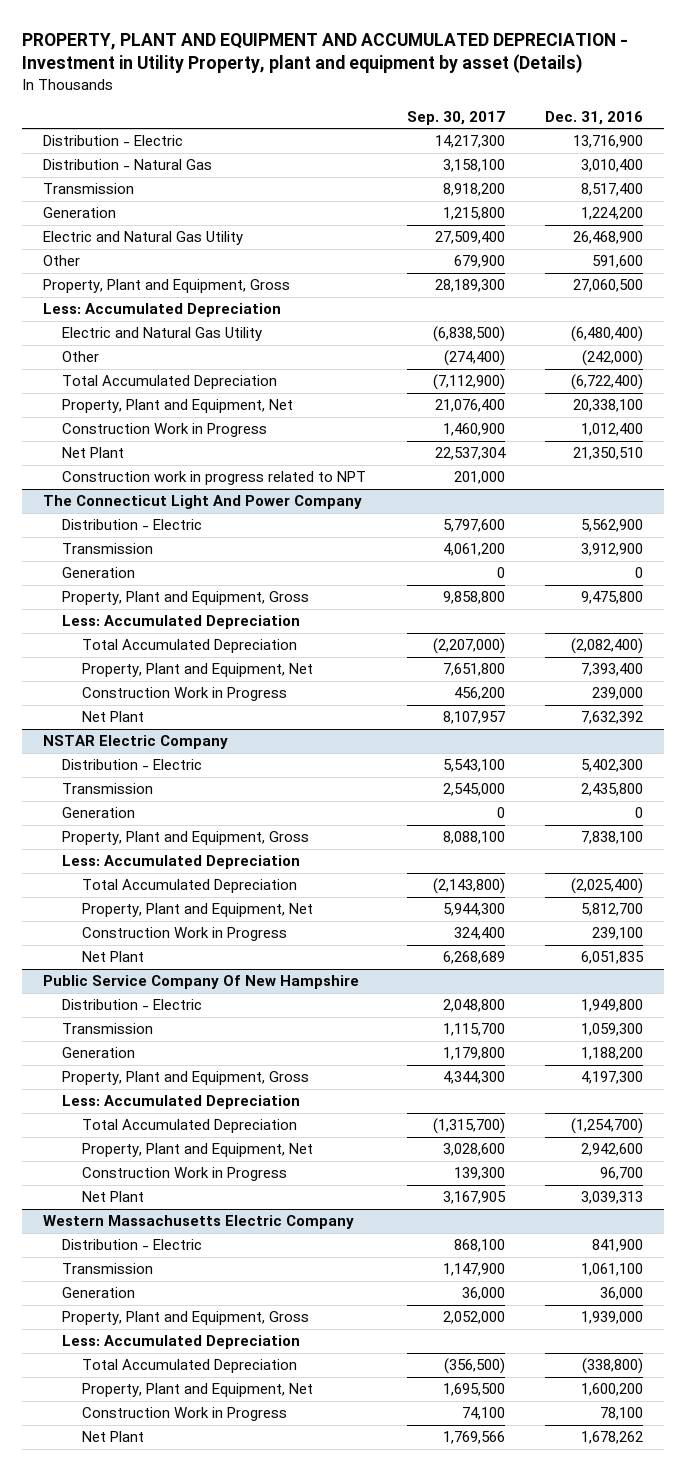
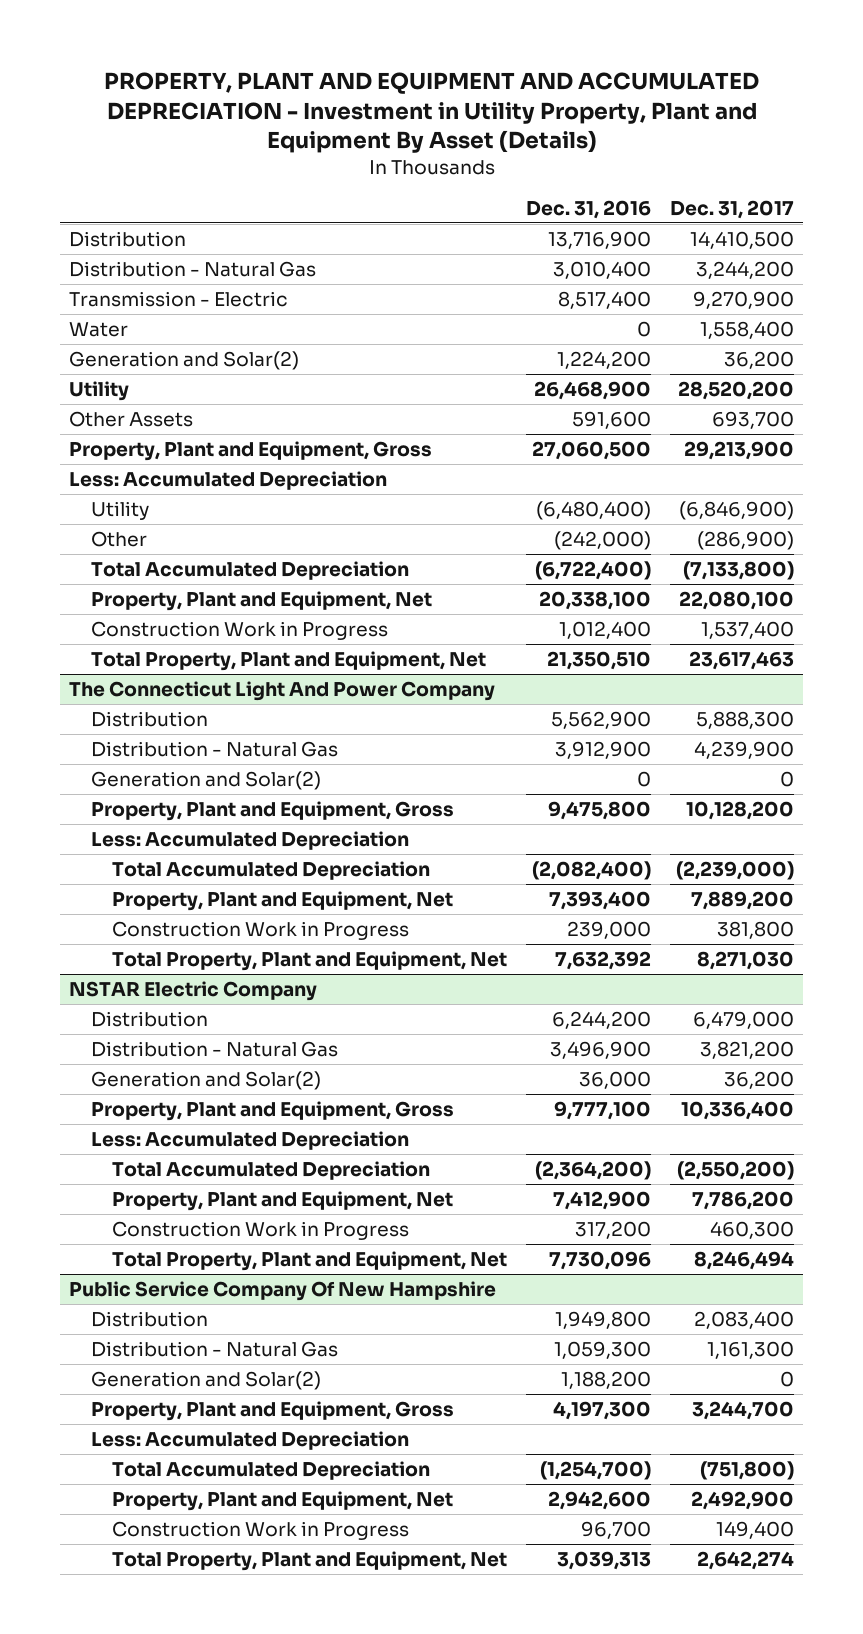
[22,32,629,74] PROPERTY, PLANT AND EQUIPMENT AND ACCUMULATED DEPRECIATION - Investment in Utility Property, plant and equipment by asset (Details) -> [103,72,759,154] PROPERTY, PLANT AND EQUIPMENT AND ACCUMULATED DEPRECIATION - Investment in Utility Property, Plant and Equipment By Asset (Details)
[406,110,505,125] Sep. 30, 2017 -> none
none -> [669,199,794,219] Dec. 31, 2017
[42,135,183,147] Distribution - Electric -> [69,230,187,247] Distribution
[42,183,134,195] Transmission -> [69,290,289,307] Transmission - Electric
none -> [69,321,129,337] Water
[42,207,116,219] Generation -> [69,350,300,370] Generation and Solar(2)
[42,231,243,246] Electric and Natural Gas Utility -> [69,380,130,401] Utility
[42,255,80,267] Other -> [69,410,194,427] Other Assets
[62,327,263,342] Electric and Natural Gas Utility -> [90,500,149,520] Utility
[62,471,367,486] Construction work in progress related to NPT -> none
[62,447,125,459] Net Plant -> [90,650,486,671] Total Property, Plant and Equipment, Net
[62,519,203,531] Distribution - Electric -> [90,710,208,727] Distribution
[62,543,154,555] Transmission -> [90,740,338,757] Distribution - Natural Gas
[62,567,136,579] Generation -> [90,770,321,790] Generation and Solar(2)
[82,711,145,723] Net Plant -> [111,950,507,971] Total Property, Plant and Equipment, Net
[62,783,154,795] Transmission -> none
[62,759,203,771] Distribution - Electric -> [90,1010,208,1027] Distribution
[581,759,644,773] 5,402,300 -> [551,1010,651,1029] 6,244,200
none -> [90,1040,338,1057] Distribution - Natural Gas
[62,807,136,819] Generation -> [90,1070,321,1090] Generation and Solar(2)
[635,807,644,819] 0 -> [578,1070,651,1089] 36,000
[581,831,644,845] 7,838,100 -> [553,1100,651,1120] 9,777,100
[571,878,644,895] (2,025,400) -> [534,1160,651,1180] (2,364,200)
[581,903,644,917] 5,812,700 -> [552,1190,651,1210] 7,412,900
[592,927,644,941] 239,100 -> [574,1220,651,1239] 317,200
[82,951,145,963] Net Plant -> [111,1250,507,1271] Total Property, Plant and Equipment, Net
[581,951,645,965] 6,051,835 -> [548,1250,651,1270] 7,730,096
[62,999,203,1011] Distribution - Electric -> [90,1310,208,1327] Distribution
[62,1023,154,1035] Transmission -> [90,1340,338,1357] Distribution - Natural Gas
[62,1047,136,1059] Generation -> [90,1370,321,1390] Generation and Solar(2)
[42,1215,354,1230] Western Massachusetts Electric Company -> none
[62,1239,203,1251] Distribution - Electric -> none
[62,1263,154,1275] Transmission -> none
[62,1287,136,1299] Generation -> none
[62,1311,310,1326] Property, Plant and Equipment, Gross -> none
[62,1335,301,1350] Less: Accumulated Depreciation -> none
[82,1359,298,1374] Total Accumulated Depreciation -> none
[82,1383,314,1398] Property, Plant and Equipment, Net -> none
[82,1407,288,1422] Construction Work in Progress -> none
[82,1431,145,1443] Net Plant -> none
[82,1191,145,1203] Net Plant -> [111,1550,507,1571] Total Property, Plant and Equipment, Net

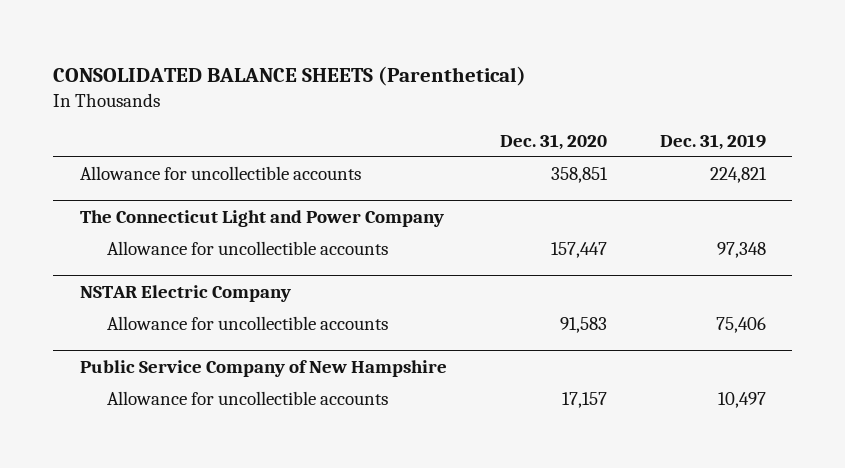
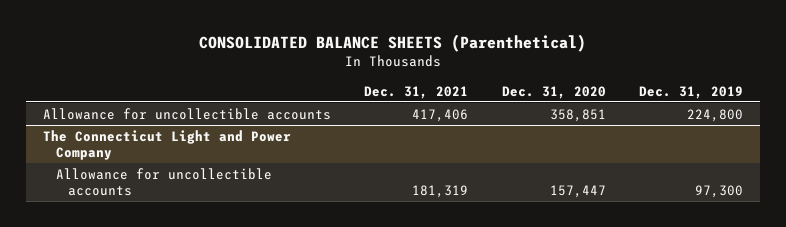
none -> [364,85,469,99] Dec. 31, 2021
[709,167,767,184] 224,821 -> [687,108,744,122] 224,800
[79,285,291,303] NSTAR Electric Company -> none
[106,316,388,331] Allowance for uncollectible accounts -> none
[79,360,447,378] Public Service Company of New Hampshire -> none
[106,391,388,406] Allowance for uncollectible accounts -> none
[716,242,766,259] 97,348 -> [695,185,744,199] 97,300

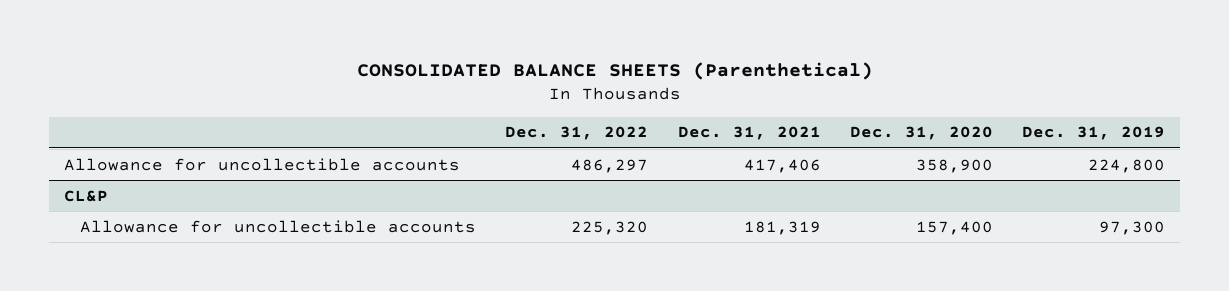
none -> [505,126,649,141] Dec. 31, 2022
[549,108,606,122] 358,851 -> [916,158,994,173] 358,900
[43,129,292,161] The Connecticut Light and Power Company -> [63,189,108,202] CL&P
[549,185,606,199] 157,447 -> [916,220,994,235] 157,400

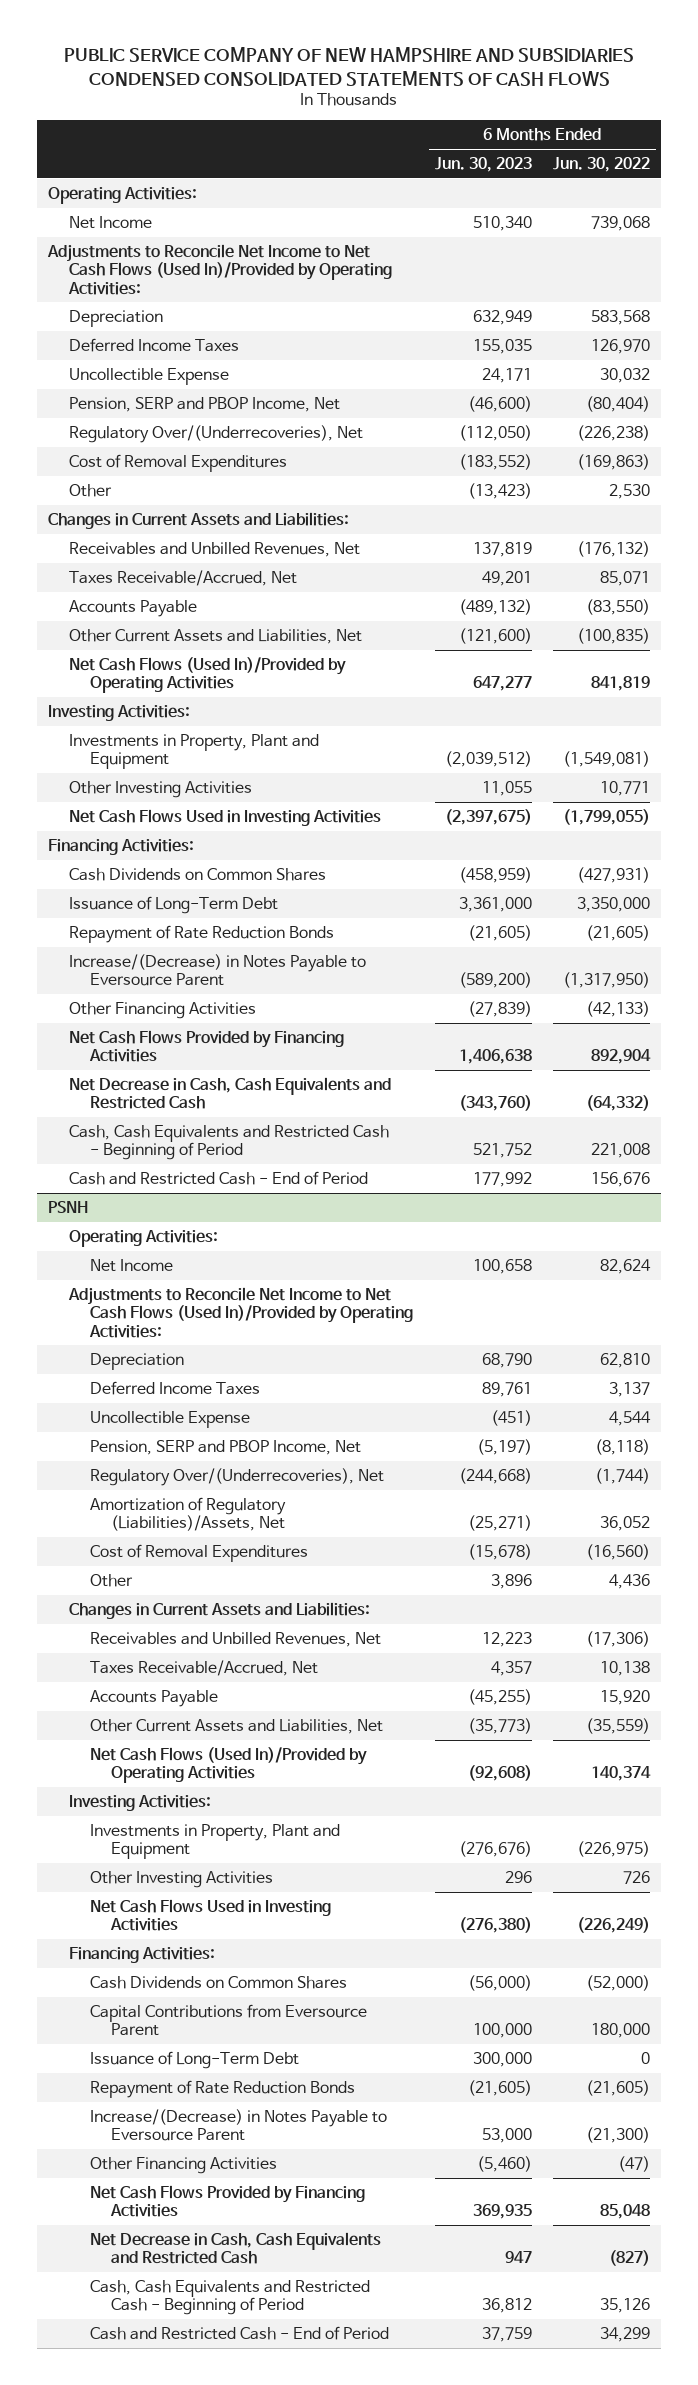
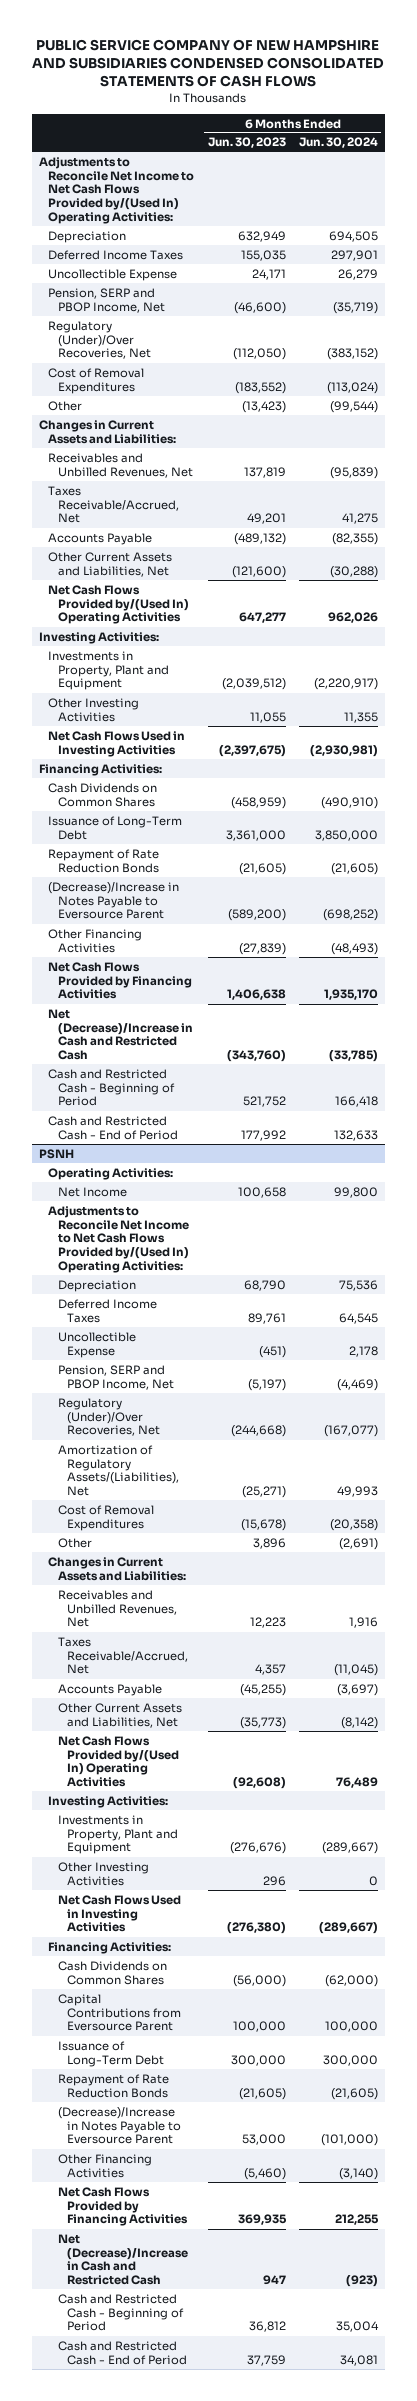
[553,156,651,172] Jun. 30, 2022 -> none
none -> [298,137,378,149] Jun. 30, 2024
[47,186,197,204] Operating Activities: -> none
[68,215,152,229] Net Income -> none
[46,243,392,295] Adjustments to Reconcile Net Income to Net Cash Flows (Used In)/Provided by Operating Activities: -> [38,156,195,225] Adjustments to Reconcile Net Income to Net Cash Flows Provided by/(Used In) Operating Activities:
[68,424,363,443] Regulatory Over/(Underrecoveries), Net -> [48,320,151,360] Regulatory (Under)/Over Recoveries, Net
[68,656,346,694] Net Cash Flows (Used In)/Provided by Operating Activities -> [48,584,189,625] Net Cash Flows Provided by/(Used In) Operating Activities
[68,953,366,987] Increase/(Decrease) in Notes Payable to Eversource Parent -> [48,881,180,920] (Decrease)/Increase in Notes Payable to Eversource Parent
[68,1076,391,1110] Net Decrease in Cash, Cash Equivalents and Restricted Cash -> [48,1008,193,1061] Net (Decrease)/Increase in Cash and Restricted Cash
[68,1124,389,1161] Cash, Cash Equivalents and Restricted Cash - Beginning of Period -> [48,1068,175,1107] Cash and Restricted Cash - Beginning of Period
[67,1286,414,1338] Adjustments to Reconcile Net Income to Net Cash Flows (Used In)/Provided by Operating Activities: -> [48,1205,189,1274] Adjustments to Reconcile Net Income to Net Cash Flows Provided by/(Used In) Operating Activities:
[90,1467,385,1486] Regulatory Over/(Underrecoveries), Net -> [57,1397,161,1437] Regulatory (Under)/Over Recoveries, Net
[90,1496,287,1532] Amortization of Regulatory (Liabilities)/Assets, Net -> [57,1444,180,1497] Amortization of Regulatory Assets/(Liabilities), Net
[90,1746,368,1784] Net Cash Flows (Used In)/Provided by Operating Activities -> [57,1735,180,1788] Net Cash Flows Provided by/(Used In) Operating Activities
[90,2108,388,2142] Increase/(Decrease) in Notes Payable to Eversource Parent -> [57,2106,182,2145] (Decrease)/Increase in Notes Payable to Eversource Parent
[90,2231,382,2265] Net Decrease in Cash, Cash Equivalents and Restricted Cash -> [57,2233,189,2286] Net (Decrease)/Increase in Cash and Restricted Cash
[90,2279,371,2316] Cash, Cash Equivalents and Restricted Cash - Beginning of Period -> [57,2293,185,2332] Cash and Restricted Cash - Beginning of Period

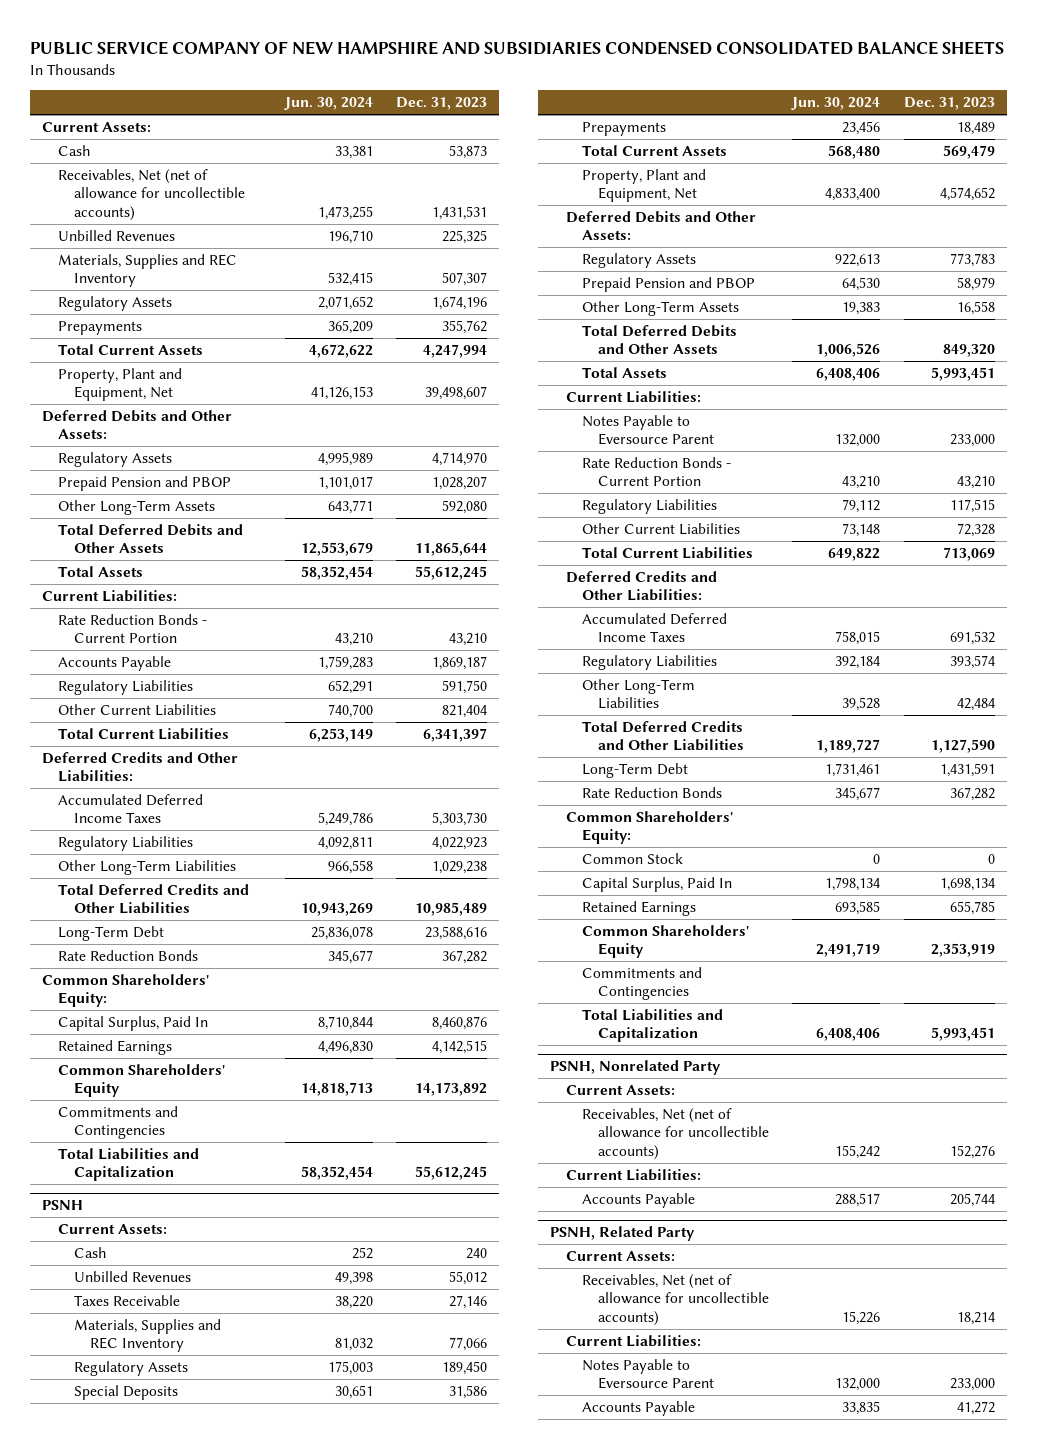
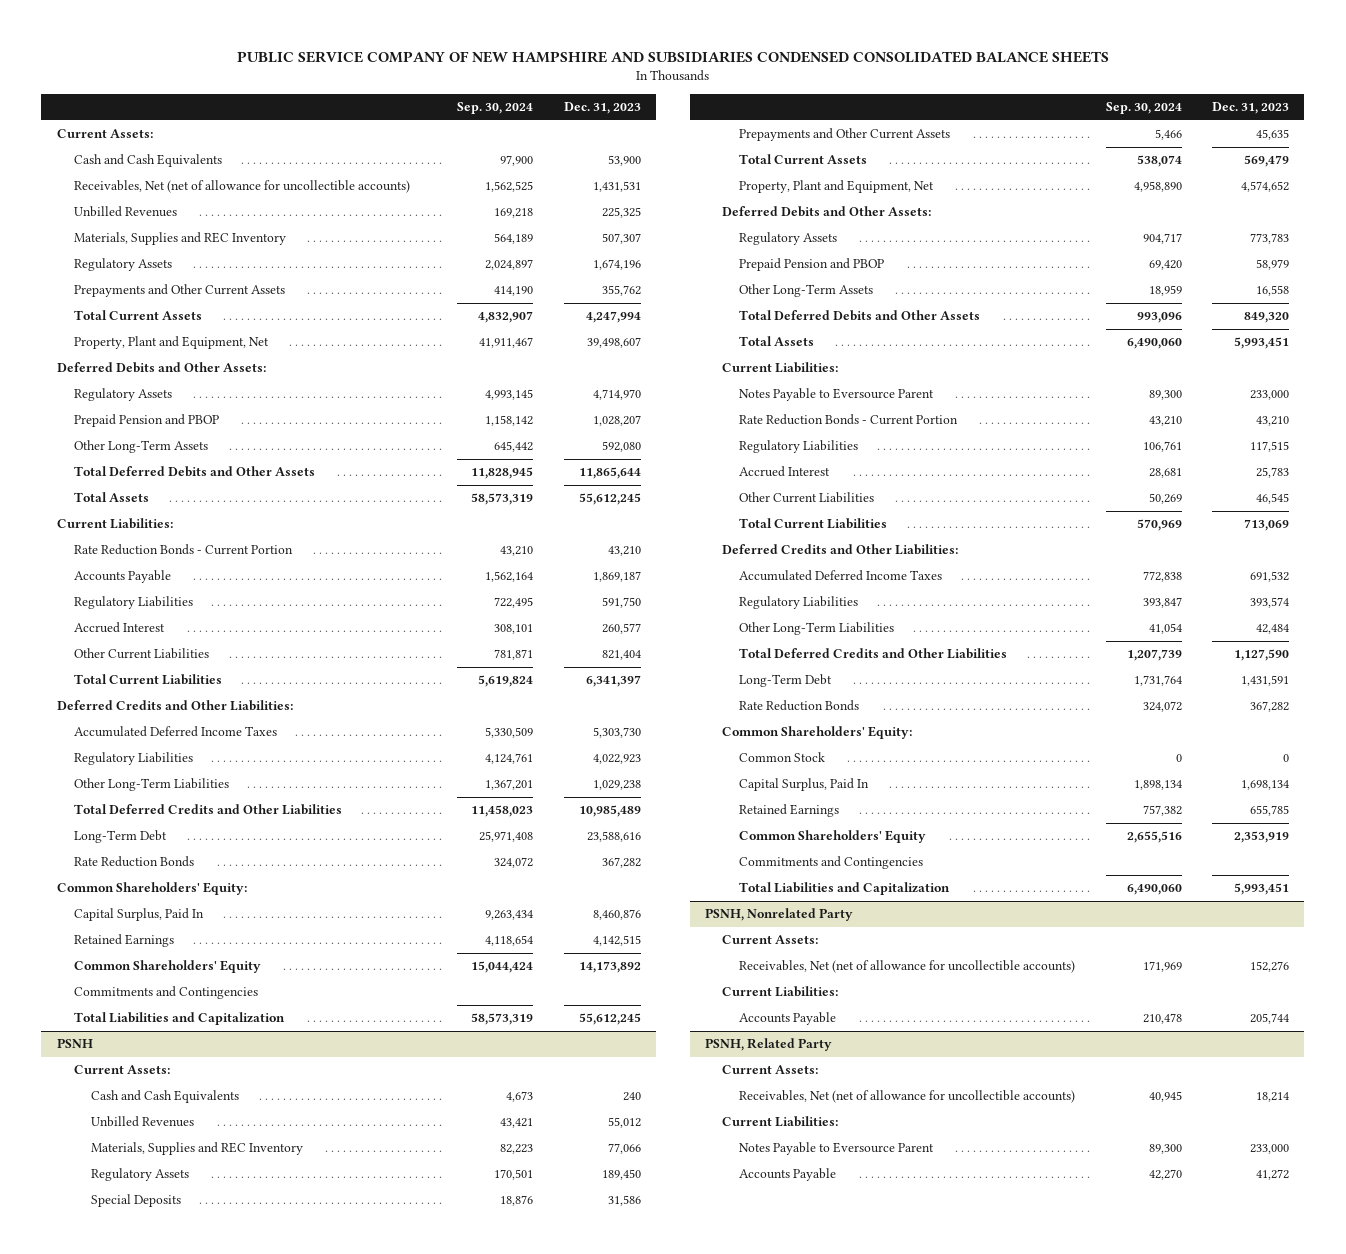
[283,97,373,111] Jun. 30, 2024 -> none
none -> [457,102,534,115] Sep. 30, 2024
[58,144,92,156] Cash -> [73,154,222,168] Cash and Cash Equivalents
[449,144,488,159] 53,873 -> [607,155,641,167] 53,900
[58,320,143,335] Prepayments -> [73,284,285,298] Prepayments and Other Current Assets
none -> [73,622,165,634] Accrued Interest
[73,1246,107,1258] Cash -> [90,1090,239,1104] Cash and Cash Equivalents
[73,1294,180,1306] Taxes Receivable -> none
[581,121,666,136] Prepayments -> [739,128,951,142] Prepayments and Other Current Assets
[957,121,996,135] 18,489 -> [1256,129,1290,141] 45,635
none -> [739,466,831,478] Accrued Interest
[957,522,996,537] 72,328 -> [1256,493,1290,505] 46,545

